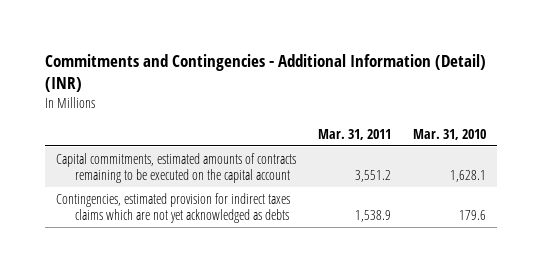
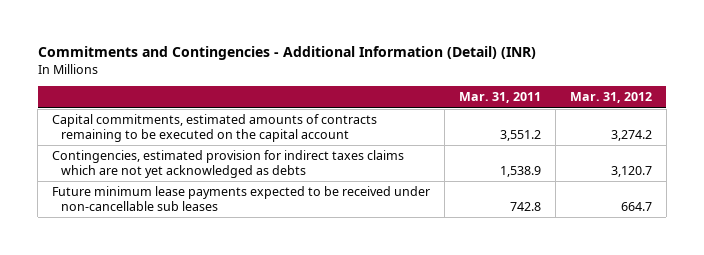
[413,129,487,141] Mar. 31, 2010 -> none
none -> [570,92,653,104] Mar. 31, 2012
none -> [52,186,431,211] Future minimum lease payments expected to be received under non-cancellable sub leases

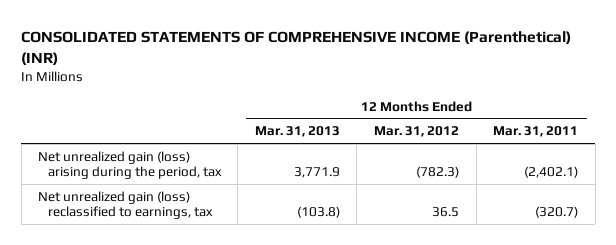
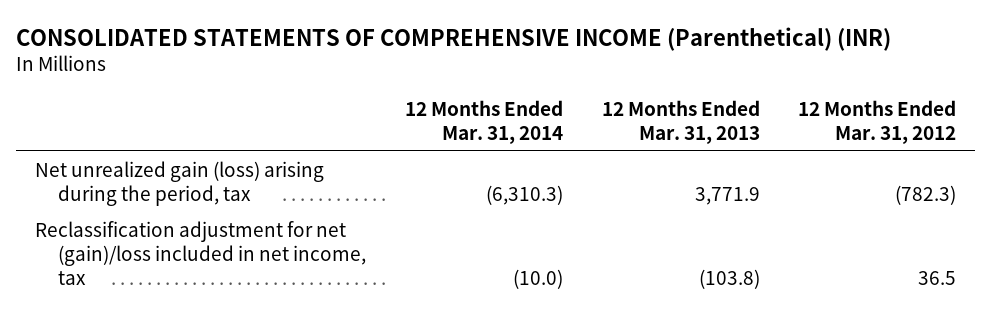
[493,126,579,138] Mar. 31, 2011 -> none
none -> [404,99,563,144] 12 Months Ended Mar. 31, 2014
[38,190,213,220] Net unrealized gain (loss) reclassified to earnings, tax -> [34,221,367,285] Reclassification adjustment for net (gain)/loss included in net income, tax

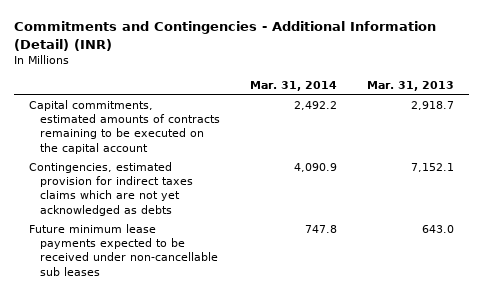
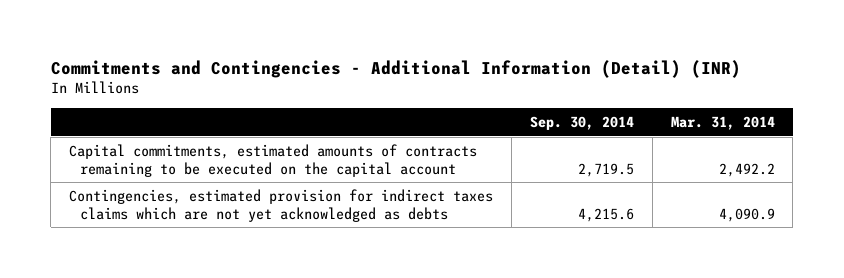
[366,80,454,91] Mar. 31, 2013 -> none
none -> [529,116,634,131] Sep. 30, 2014
[28,223,218,276] Future minimum lease payments expected to be received under non-cancellable sub leases -> none

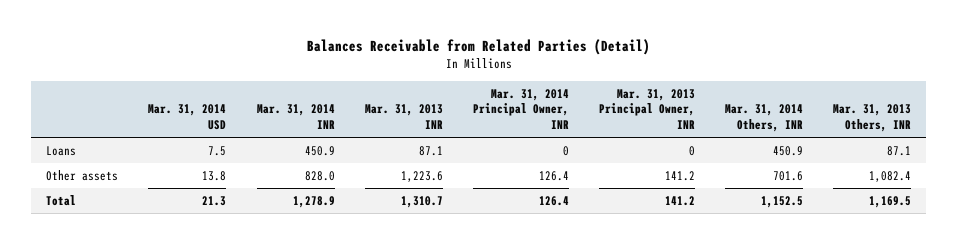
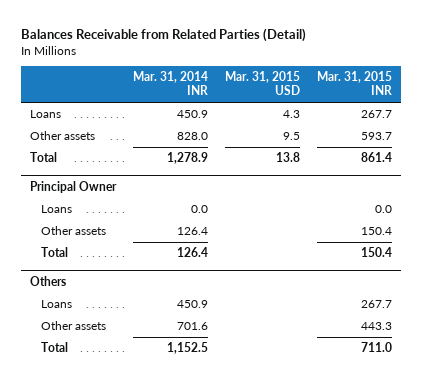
[148,104,227,130] Mar. 31, 2014 USD -> none
[364,104,443,129] Mar. 31, 2013 INR -> none
[472,88,569,129] Mar. 31, 2014 Principal Owner, INR -> none
[598,88,695,129] Mar. 31, 2013 Principal Owner, INR -> none
[725,104,804,132] Mar. 31, 2014 Others, INR -> none
[833,104,912,132] Mar. 31, 2013 Others, INR -> none
none -> [225,71,301,96] Mar. 31, 2015 USD
none -> [317,71,393,96] Mar. 31, 2015 INR
none -> [30,181,118,194] Principal Owner
none -> [40,205,72,214] Loans
none -> [40,226,106,236] Other assets
none -> [40,247,68,258] Total
none -> [30,276,67,287] Others
none -> [40,300,72,309] Loans
none -> [40,321,106,331] Other assets
none -> [40,342,68,353] Total

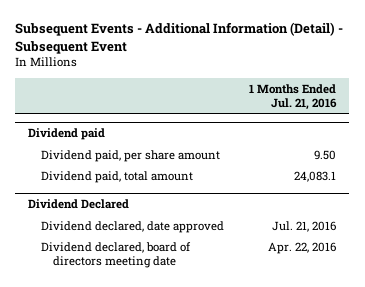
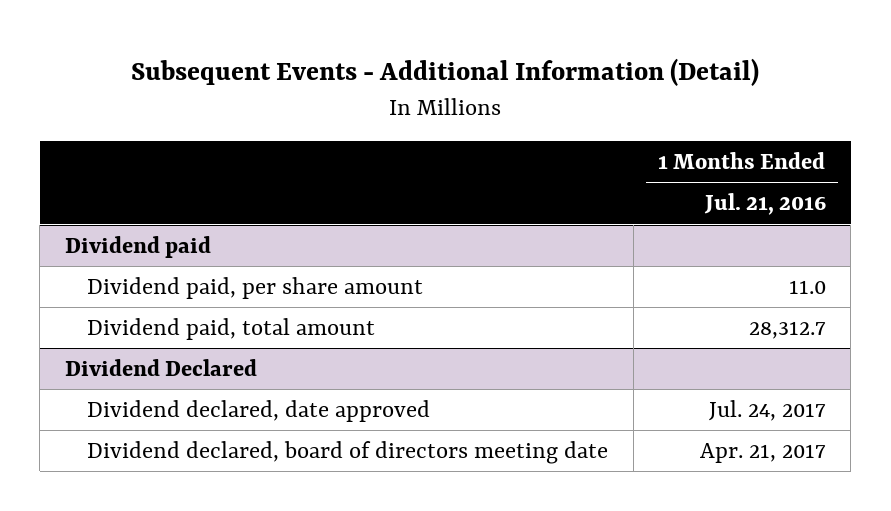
[15,22,344,54] Subsequent Events - Additional Information (Detail) - Subsequent Event -> [131,58,760,87] Subsequent Events - Additional Information (Detail)
[314,149,337,160] 9.50 -> [788,279,826,294] 11.0
[294,170,337,182] 24,083.1 -> [748,320,826,339] 28,312.7
[272,220,337,232] Jul. 21, 2016 -> [708,399,826,421] Jul. 24, 2017
[268,241,337,254] Apr. 22, 2016 -> [699,442,826,463] Apr. 21, 2017

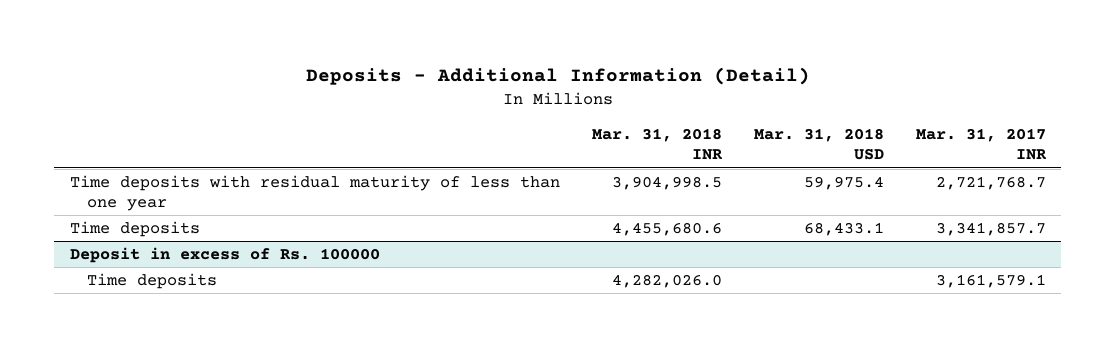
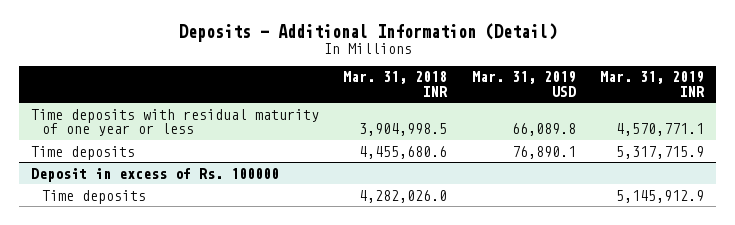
[753,128,884,161] Mar. 31, 2018 USD -> none
[915,128,1047,161] Mar. 31, 2017 INR -> none
none -> [471,71,576,97] Mar. 31, 2019 USD
none -> [600,71,706,97] Mar. 31, 2019 INR
[70,175,561,212] Time deposits with residual maturity of less than one year -> [31,108,320,136] Time deposits with residual maturity of one year or less

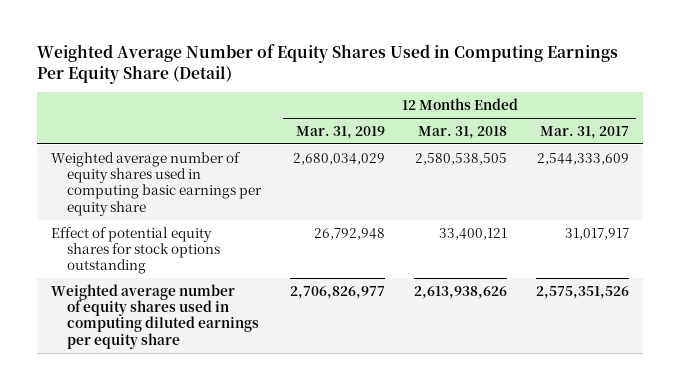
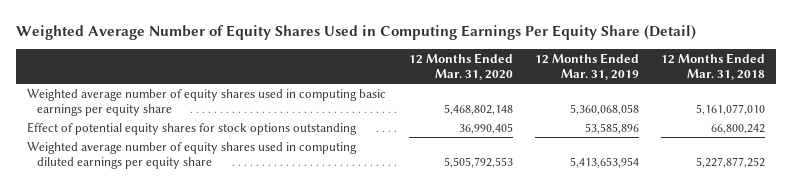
[539,125,629,139] Mar. 31, 2017 -> none
none -> [408,52,513,80] 12 Months Ended Mar. 31, 2020
[293,152,386,165] 2,680,034,029 -> [569,103,639,115] 5,360,068,058
[415,152,508,165] 2,580,538,505 -> [696,103,766,115] 5,161,077,010
[314,227,386,240] 26,792,948 -> [584,122,639,134] 53,585,896
[439,227,508,240] 33,400,121 -> [711,123,766,134] 66,800,242
[290,285,386,299] 2,706,826,977 -> [569,156,639,168] 5,413,653,954
[414,285,508,299] 2,613,938,626 -> [696,156,766,168] 5,227,877,252

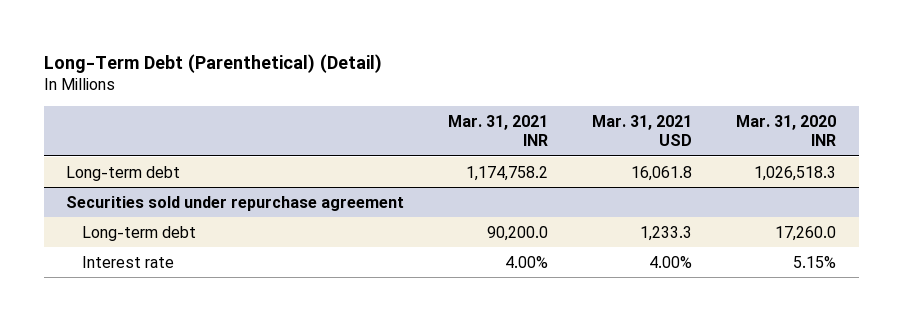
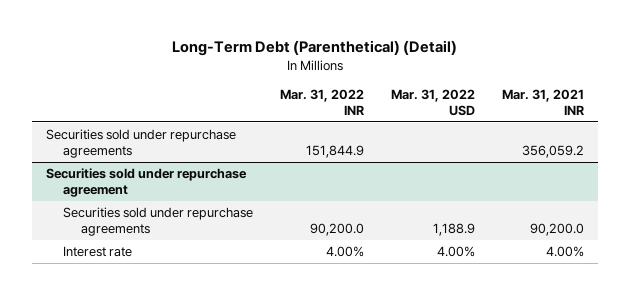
[592,114,693,147] Mar. 31, 2021 USD -> none
[736,114,837,147] Mar. 31, 2020 INR -> none
none -> [280,88,365,115] Mar. 31, 2022 INR
none -> [391,88,476,116] Mar. 31, 2022 USD
[66,165,181,181] Long-term debt -> none
none -> [45,128,236,159] Securities sold under repurchase agreements
[82,225,197,241] Long-term debt -> none
none -> [63,206,254,237] Securities sold under repurchase agreements

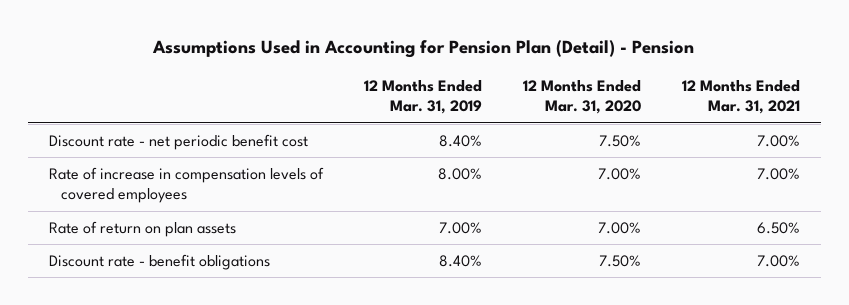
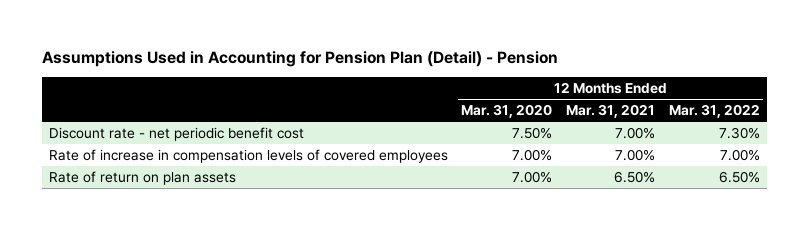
[363,79,482,115] 12 Months Ended Mar. 31, 2019 -> none
none -> [668,104,760,119] Mar. 31, 2022
[48,253,270,270] Discount rate - benefit obligations -> none

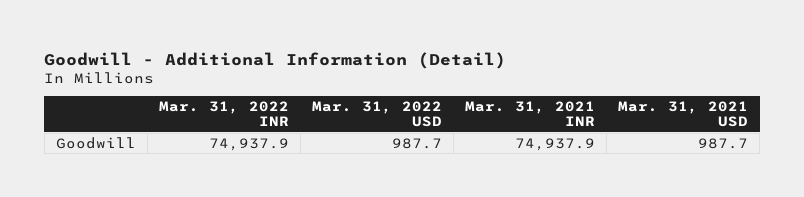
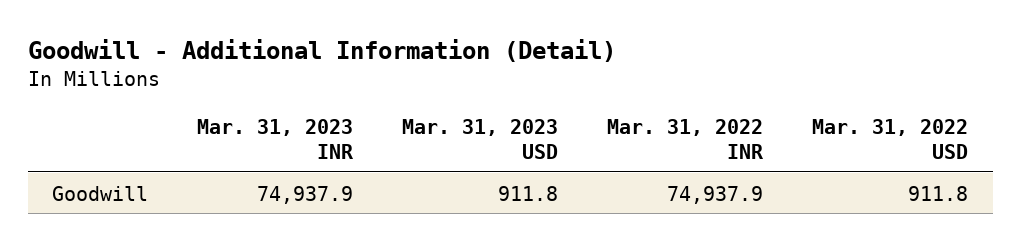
[465,100,596,127] Mar. 31, 2021 INR -> none
[618,100,749,128] Mar. 31, 2021 USD -> none
none -> [197,119,355,160] Mar. 31, 2023 INR
none -> [402,119,559,160] Mar. 31, 2023 USD
[391,137,442,149] 987.7 -> [908,185,969,201] 911.8

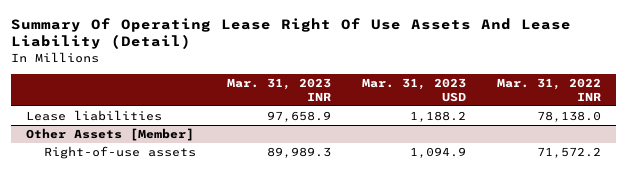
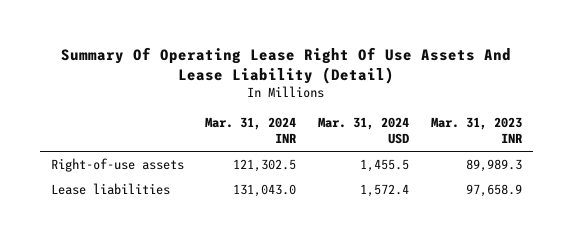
[361,77,466,102] Mar. 31, 2023 USD -> none
[496,77,601,101] Mar. 31, 2022 INR -> none
none -> [205,116,297,144] Mar. 31, 2024 INR
none -> [317,116,409,145] Mar. 31, 2024 USD
[25,128,194,142] Other Assets [Member] -> none
[25,110,162,122] Lease liabilities -> [50,183,170,196] Lease liabilities

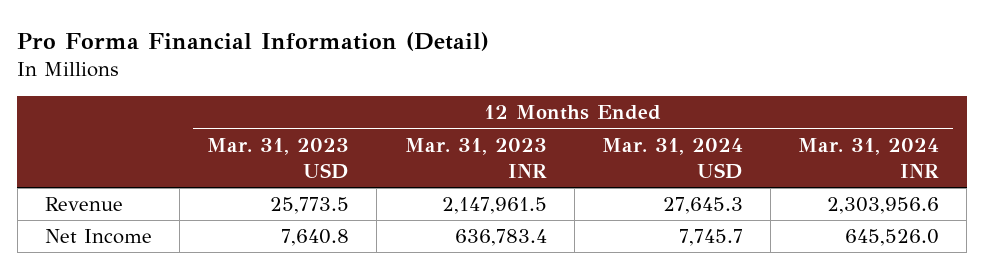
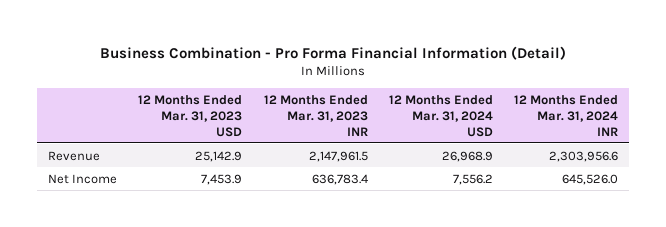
[17,31,490,51] Pro Forma Financial Information (Detail) -> [100,45,567,60] Business Combination - Pro Forma Financial Information (Detail)
[270,197,350,215] 25,773.5 -> [195,150,243,162] 25,142.9
[662,197,743,215] 27,645.3 -> [441,150,493,162] 26,968.9
[281,229,350,247] 7,640.8 -> [201,173,243,185] 7,453.9
[678,229,743,247] 7,745.7 -> [452,173,493,185] 7,556.2

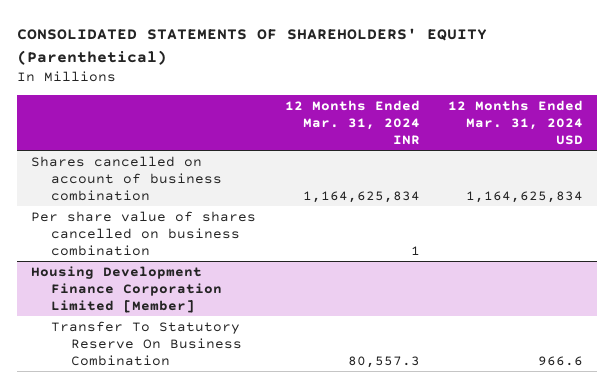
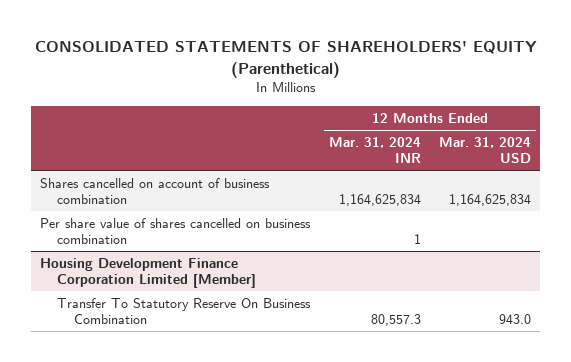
[538,355,584,366] 966.6 -> [498,313,531,324] 943.0

